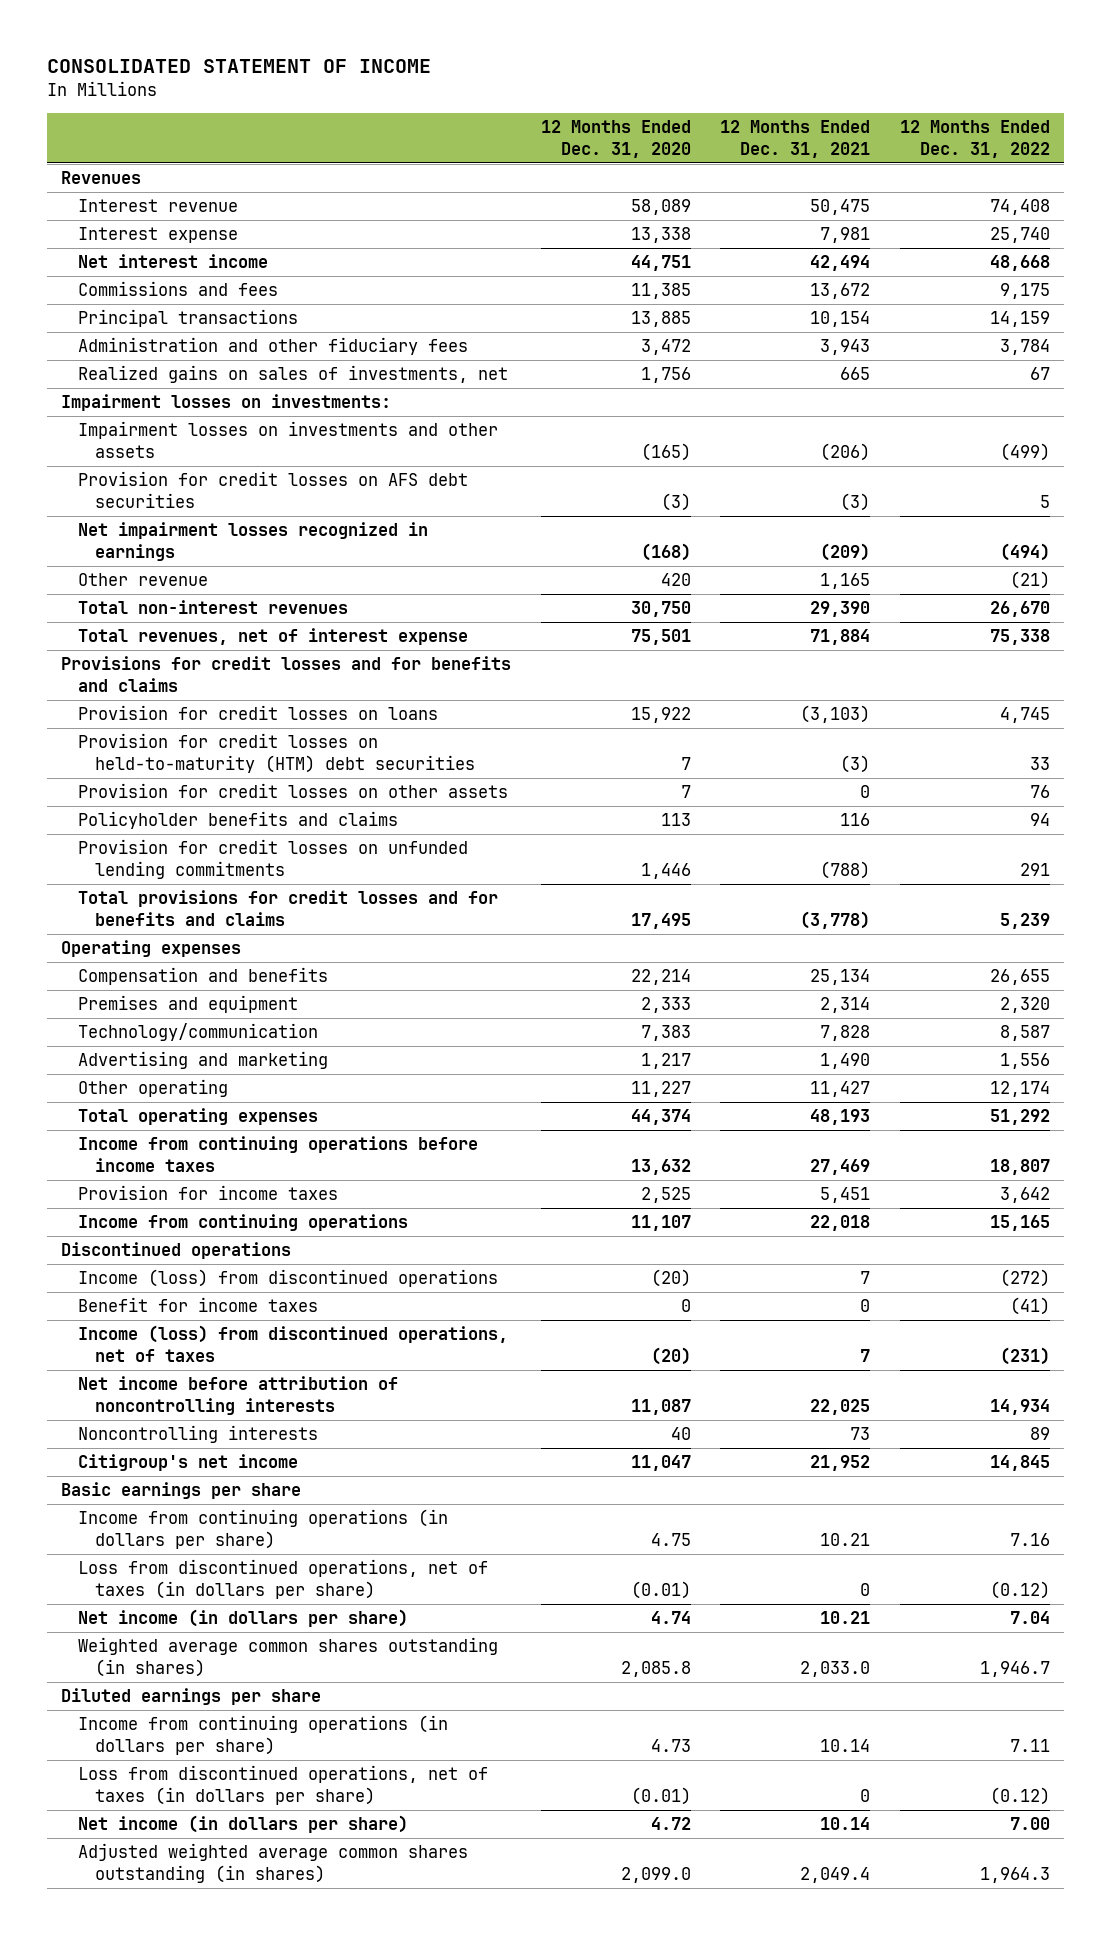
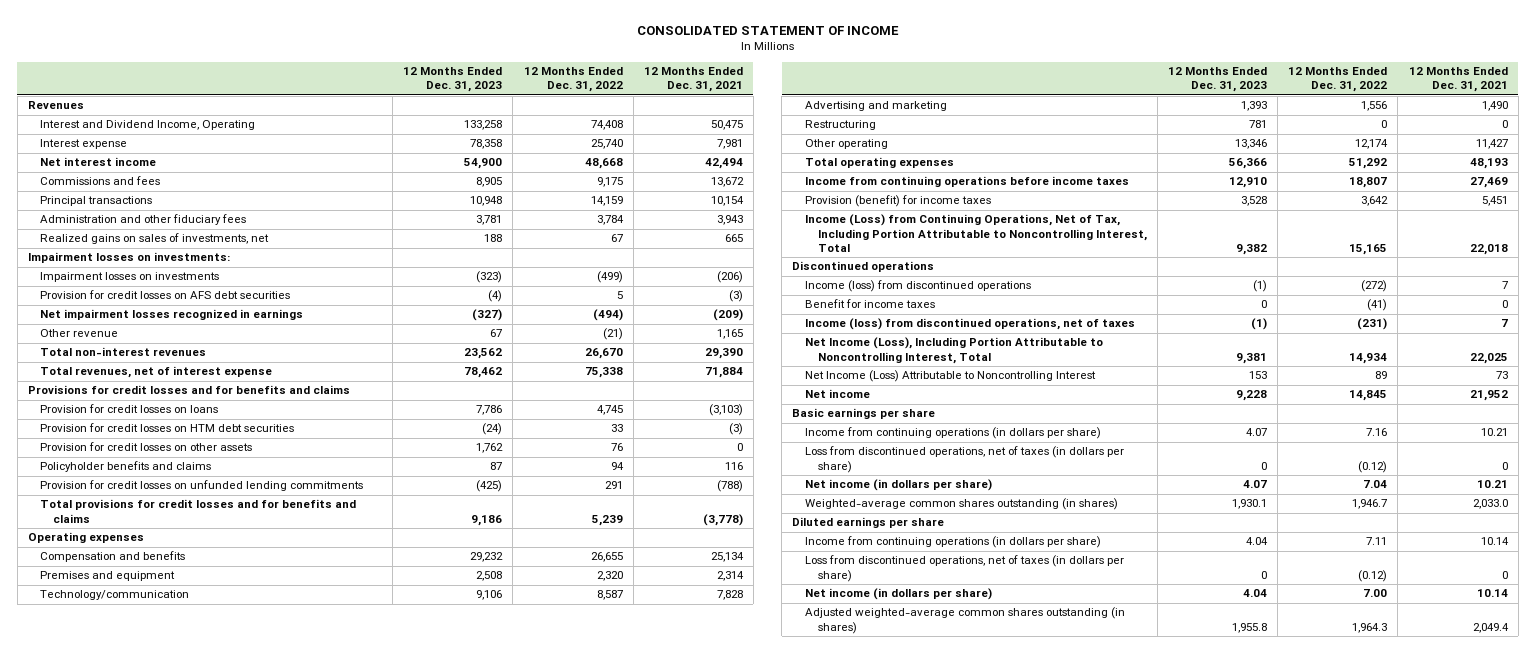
[540,120,691,158] 12 Months Ended Dec. 31, 2020 -> none
none -> [403,66,503,93] 12 Months Ended Dec. 31, 2023
[78,199,239,213] Interest revenue -> [40,120,256,131] Interest and Dividend Income, Operating
[78,421,499,458] Impairment losses on investments and other assets -> [40,272,220,283] Impairment losses on investments
[78,733,476,773] Provision for credit losses on held-to-maturity (HTM) debt securities -> [40,423,295,433] Provision for credit losses on HTM debt securities
none -> [805,120,877,131] Restructuring
[78,1185,339,1201] Provision for income taxes -> [805,195,992,208] Provision (benefit) for income taxes
[78,1214,409,1232] Income from continuing operations -> [805,214,1147,252] Income (Loss) from Continuing Operations, Net of Tax, Including Portion Attributable to Noncontrolling Interest, Total
[78,1376,399,1415] Net income before attribution of noncontrolling interests -> [805,337,1104,364] Net Income (Loss), Including Portion Attributable to Noncontrolling Interest, Total
[78,1425,319,1444] Noncontrolling interests -> [805,370,1097,383] Net Income (Loss) Attributable to Noncontrolling Interest
[78,1454,299,1472] Citigroup's net income -> [805,389,871,399] Net income
[78,1637,499,1677] Weighted average common shares outstanding (in shares) -> [805,498,1119,511] Weighted-average common shares outstanding (in shares)
[78,1843,469,1883] Adjusted weighted average common shares outstanding (in shares) -> [805,607,1126,634] Adjusted weighted-average common shares outstanding (in shares)

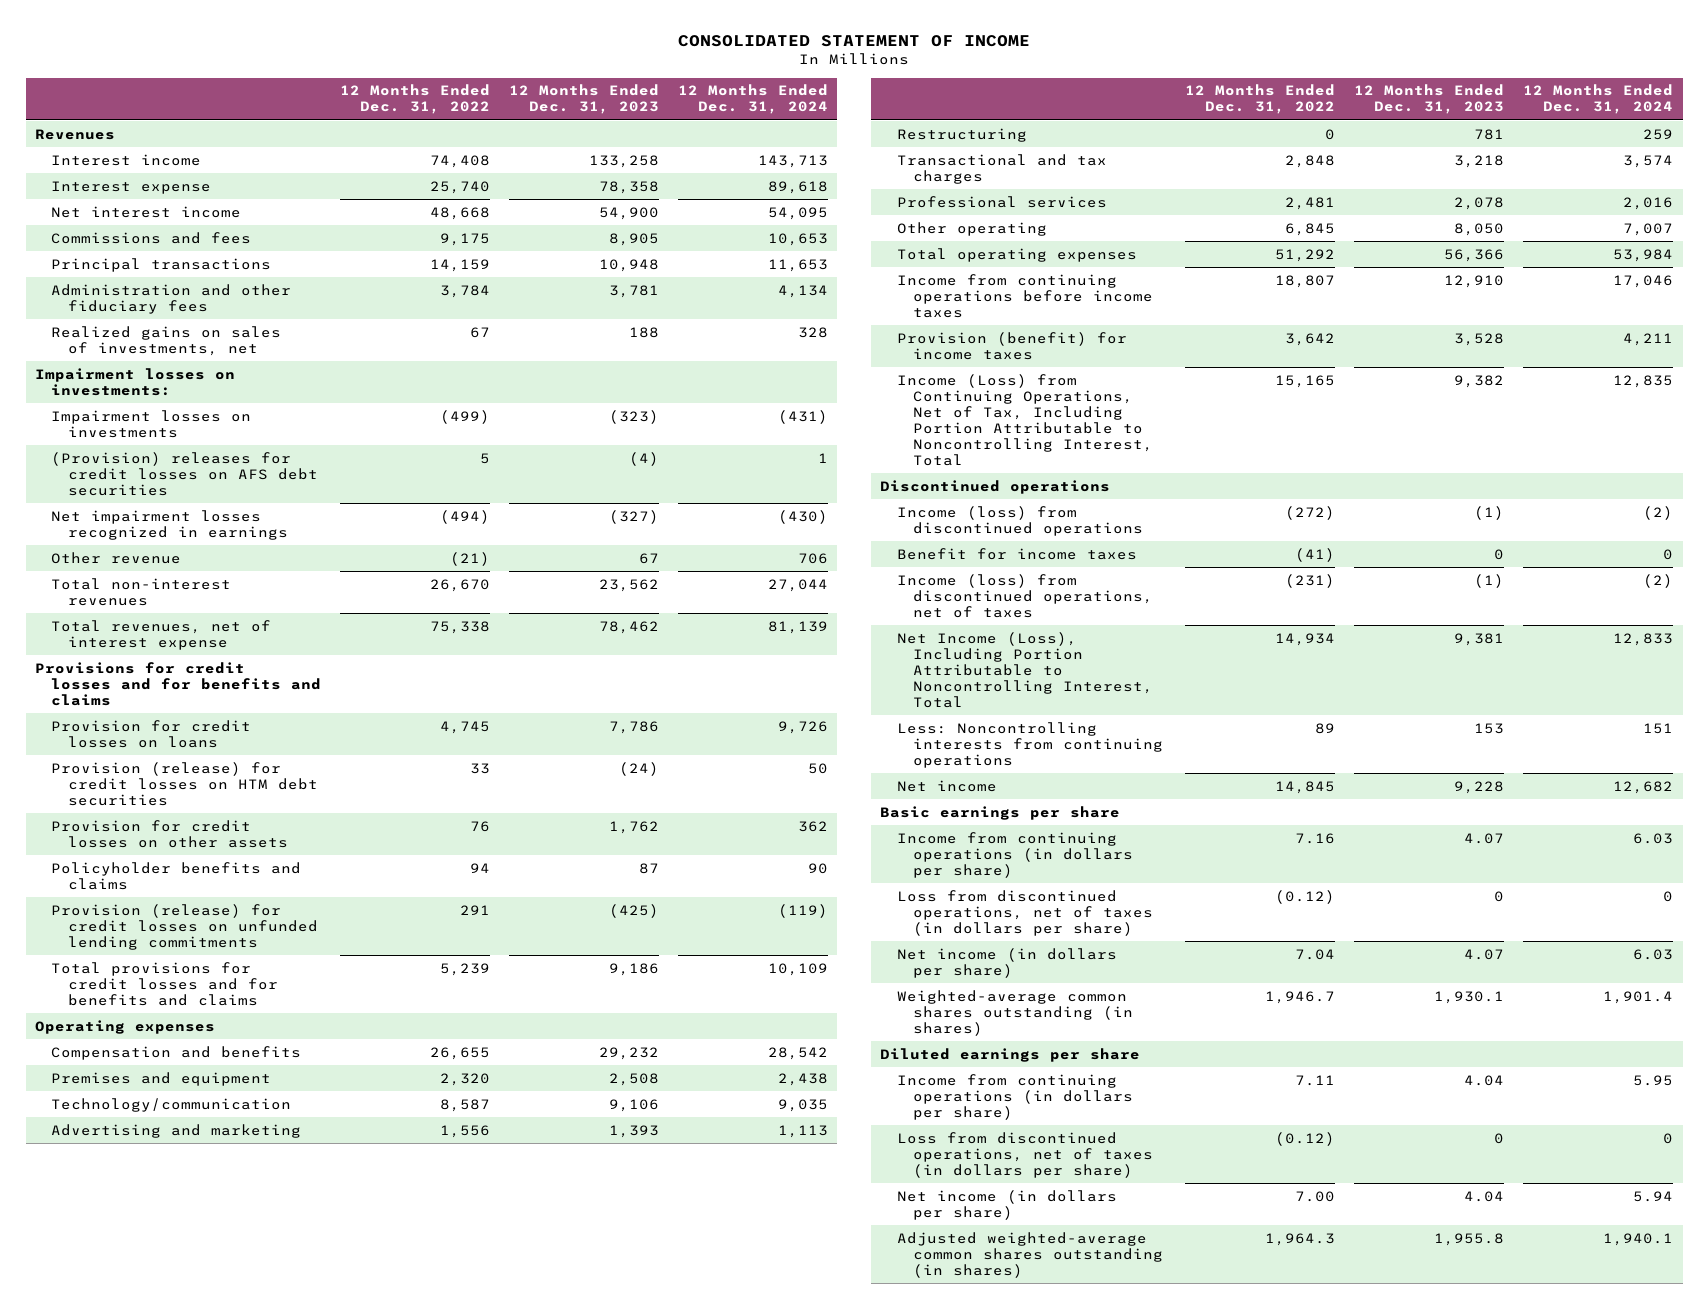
[643,66,743,93] 12 Months Ended Dec. 31, 2021 -> none
none -> [677,84,828,115] 12 Months Ended Dec. 31, 2024
[40,120,256,131] Interest and Dividend Income, Operating -> [51,153,202,166] Interest income
[40,290,291,300] Provision for credit losses on AFS debt securities -> [51,451,318,496] (Provision) releases for credit losses on AFS debt securities
[40,423,295,433] Provision for credit losses on HTM debt securities -> [51,761,318,806] Provision (release) for credit losses on HTM debt securities
[40,480,364,492] Provision for credit losses on unfunded lending commitments -> [51,903,318,950] Provision (release) for credit losses on unfunded lending commitments
none -> [896,153,1107,184] Transactional and tax charges
none -> [896,195,1107,208] Professional services
[1235,139,1268,150] 13,346 -> [1454,222,1505,236] 8,050
[1355,139,1389,150] 12,174 -> [1285,222,1336,236] 6,845
[805,370,1097,383] Net Income (Loss) Attributable to Noncontrolling Interest -> [896,721,1164,768] Less: Noncontrolling interests from continuing operations

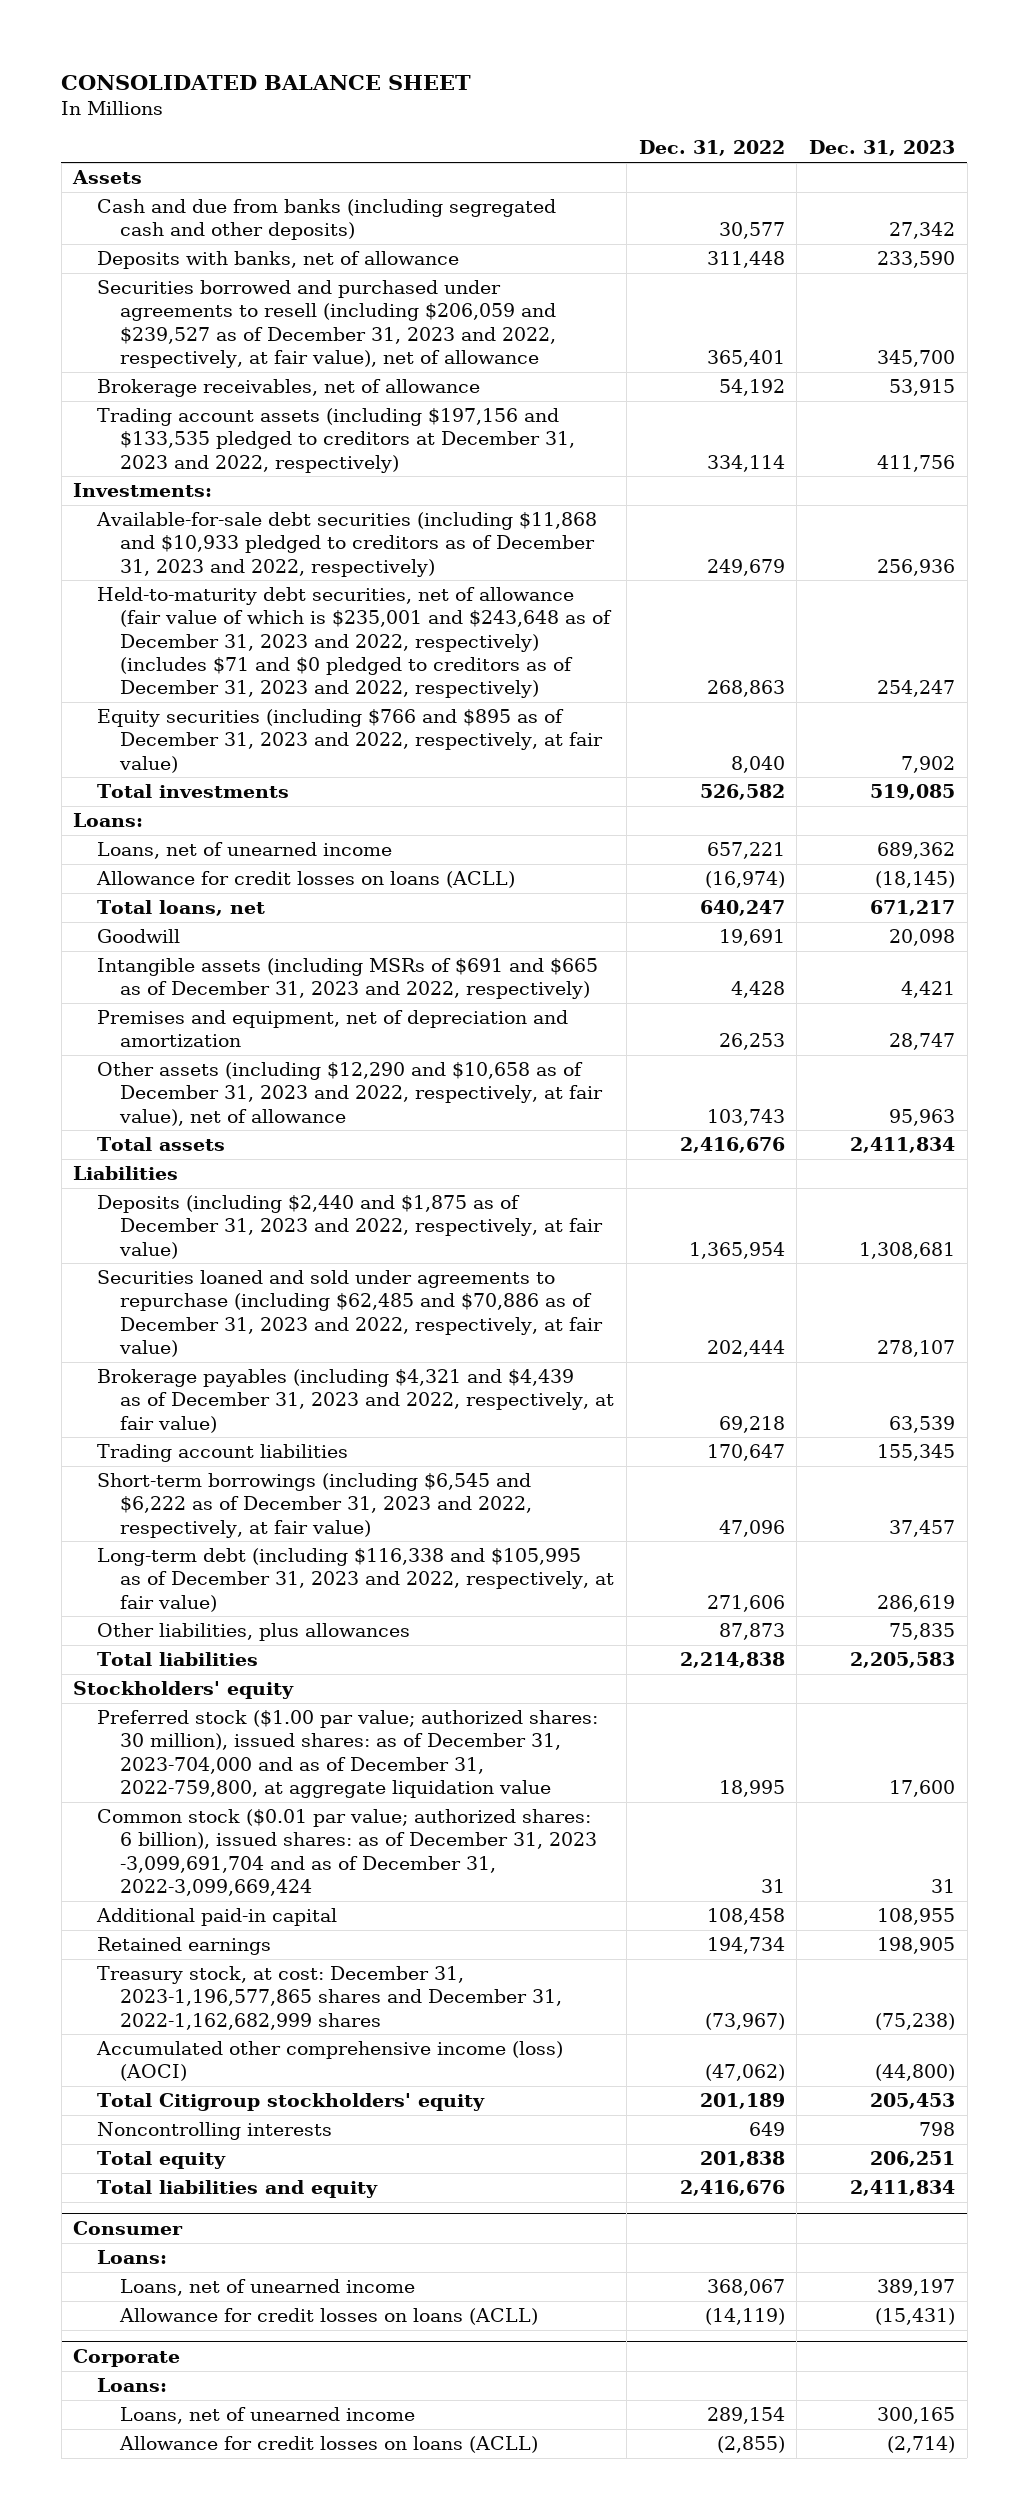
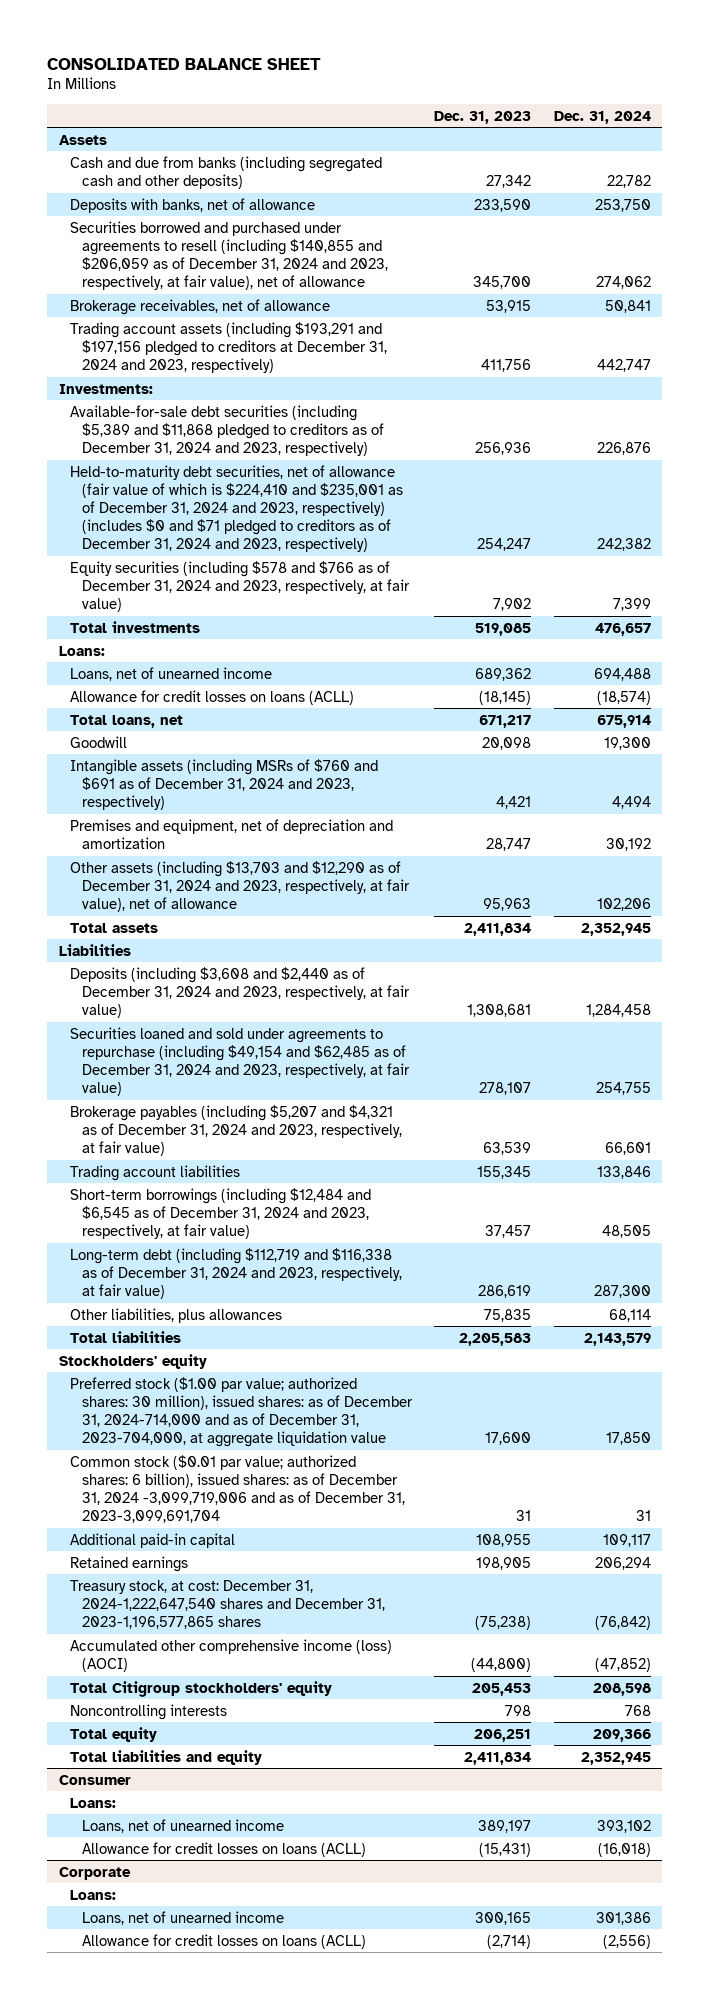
[638,140,785,157] Dec. 31, 2022 -> none
none -> [553,110,651,124] Dec. 31, 2024
[96,280,557,368] Securities borrowed and purchased under agreements to resell (including $206,059 and $239,527 as of December 31, 2023 and 2022, respectively, at fair value), net of allowance -> [70,220,388,291] Securities borrowed and purchased under agreements to resell (including $140,855 and $206,059 as of December 31, 2024 and 2023, respectively, at fair value), net of allowance
[96,408,576,473] Trading account assets (including $197,156 and $133,535 pledged to creditors at December 31, 2023 and 2022, respectively) -> [70,321,387,374] Trading account assets (including $193,291 and $197,156 pledged to creditors at December 31, 2024 and 2023, respectively)
[95,512,597,577] Available-for-sale debt securities (including $11,868 and $10,933 pledged to creditors as of December 31, 2023 and 2022, respectively) -> [70,404,384,457] Available-for-sale debt securities (including $5,389 and $11,868 pledged to creditors as of December 31, 2024 and 2023, respectively)
[96,587,613,698] Held-to-maturity debt securities, net of allowance (fair value of which is $235,001 and $243,648 as of December 31, 2023 and 2022, respectively) (includes $71 and $0 pledged to creditors as of December 31, 2023 and 2022, respectively) -> [70,464,403,553] Held-to-maturity debt securities, net of allowance (fair value of which is $224,410 and $235,001 as of December 31, 2024 and 2023, respectively) (includes $0 and $71 pledged to creditors as of December 31, 2024 and 2023, respectively)
[96,709,604,773] Equity securities (including $766 and $895 as of December 31, 2023 and 2022, respectively, at fair value) -> [70,560,410,613] Equity securities (including $578 and $766 as of December 31, 2024 and 2023, respectively, at fair value)
[96,958,598,1000] Intangible assets (including MSRs of $691 and $665 as of December 31, 2023 and 2022, respectively) -> [70,758,379,811] Intangible assets (including MSRs of $760 and $691 as of December 31, 2024 and 2023, respectively)
[96,1062,604,1126] Other assets (including $12,290 and $10,658 as of December 31, 2023 and 2022, respectively, at fair value), net of allowance -> [70,860,410,913] Other assets (including $13,703 and $12,290 as of December 31, 2024 and 2023, respectively, at fair value), net of allowance
[96,1195,604,1259] Deposits (including $2,440 and $1,875 as of December 31, 2023 and 2022, respectively, at fair value) -> [70,966,410,1019] Deposits (including $3,608 and $2,440 as of December 31, 2024 and 2023, respectively, at fair value)
[96,1270,604,1357] Securities loaned and sold under agreements to repurchase (including $62,485 and $70,886 as of December 31, 2023 and 2022, respectively, at fair value) -> [70,1026,410,1097] Securities loaned and sold under agreements to repurchase (including $49,154 and $62,485 as of December 31, 2024 and 2023, respectively, at fair value)
[96,1369,615,1433] Brokerage payables (including $4,321 and $4,439 as of December 31, 2023 and 2022, respectively, at fair value) -> [70,1104,402,1157] Brokerage payables (including $5,207 and $4,321 as of December 31, 2024 and 2023, respectively, at fair value)
[96,1473,533,1538] Short-term borrowings (including $6,545 and $6,222 as of December 31, 2023 and 2022, respectively, at fair value) -> [70,1187,372,1240] Short-term borrowings (including $12,484 and $6,545 as of December 31, 2024 and 2023, respectively, at fair value)
[96,1548,615,1612] Long-term debt (including $116,338 and $105,995 as of December 31, 2023 and 2022, respectively, at fair value) -> [70,1247,402,1300] Long-term debt (including $112,719 and $116,338 as of December 31, 2024 and 2023, respectively, at fair value)
[96,1710,598,1798] Preferred stock ($1.00 par value; authorized shares: 30 million), issued shares: as of December 31, 2023-704,000 and as of December 31, 2022-759,800, at aggregate liquidation value -> [70,1376,413,1448] Preferred stock ($1.00 par value; authorized shares: 30 million), issued shares: as of December 31, 2024-714,000 and as of December 31, 2023-704,000, at aggregate liquidation value
[96,1809,598,1896] Common stock ($0.01 par value; authorized shares: 6 billion), issued shares: as of December 31, 2023 -3,099,691,704 and as of December 31, 2022-3,099,669,424 -> [70,1454,405,1524] Common stock ($0.01 par value; authorized shares: 6 billion), issued shares: as of December 31, 2024 -3,099,719,006 and as of December 31, 2023-3,099,691,704
[96,1966,563,2030] Treasury stock, at cost: December 31, 2023-1,196,577,865 shares and December 31, 2022-1,162,682,999 shares -> [70,1579,385,1630] Treasury stock, at cost: December 31, 2024-1,222,647,540 shares and December 31, 2023-1,196,577,865 shares

